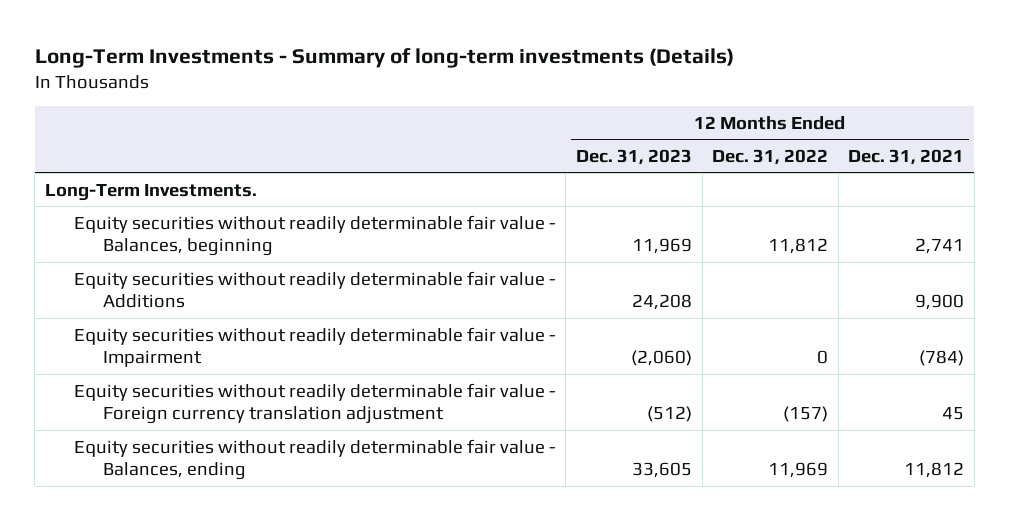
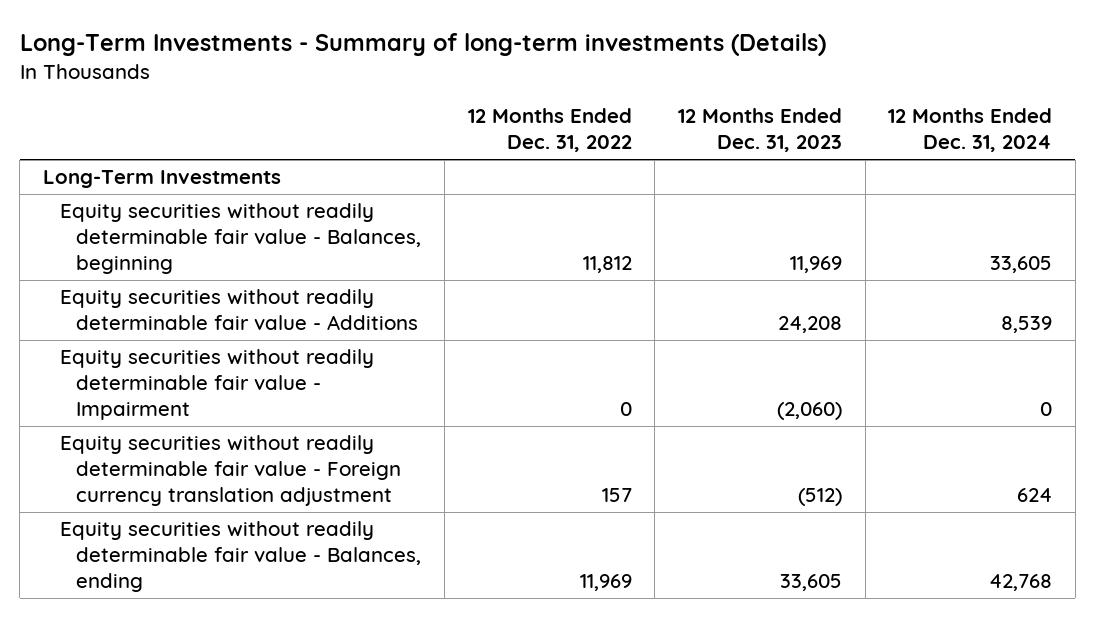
[848,148,965,165] Dec. 31, 2021 -> none
none -> [888,108,1053,153] 12 Months Ended Dec. 31, 2024
[44,183,257,201] Long-Term Investments. -> [42,170,281,189] Long-Term Investments
[783,406,829,423] (157) -> [601,488,632,503] 157

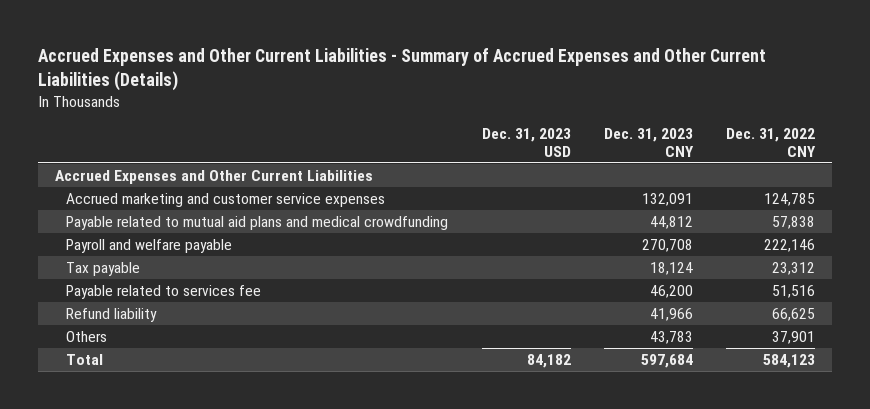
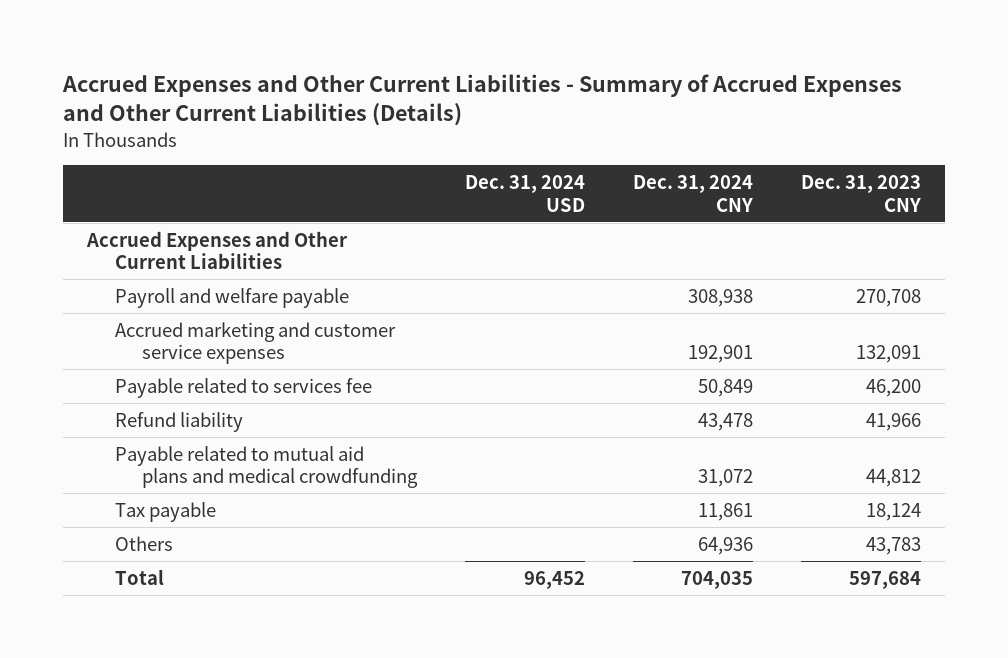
[481,128,571,157] Dec. 31, 2023 USD -> none
[726,128,817,157] Dec. 31, 2022 CNY -> none
none -> [465,174,586,212] Dec. 31, 2024 USD
none -> [633,174,754,212] Dec. 31, 2024 CNY
[66,192,386,207] Accrued marketing and customer service expenses -> [114,321,396,365] Accrued marketing and customer service expenses
[66,215,449,230] Payable related to mutual aid plans and medical crowdfunding -> [114,445,419,489] Payable related to mutual aid plans and medical crowdfunding
[66,261,141,276] Tax payable -> [114,501,216,522] Tax payable

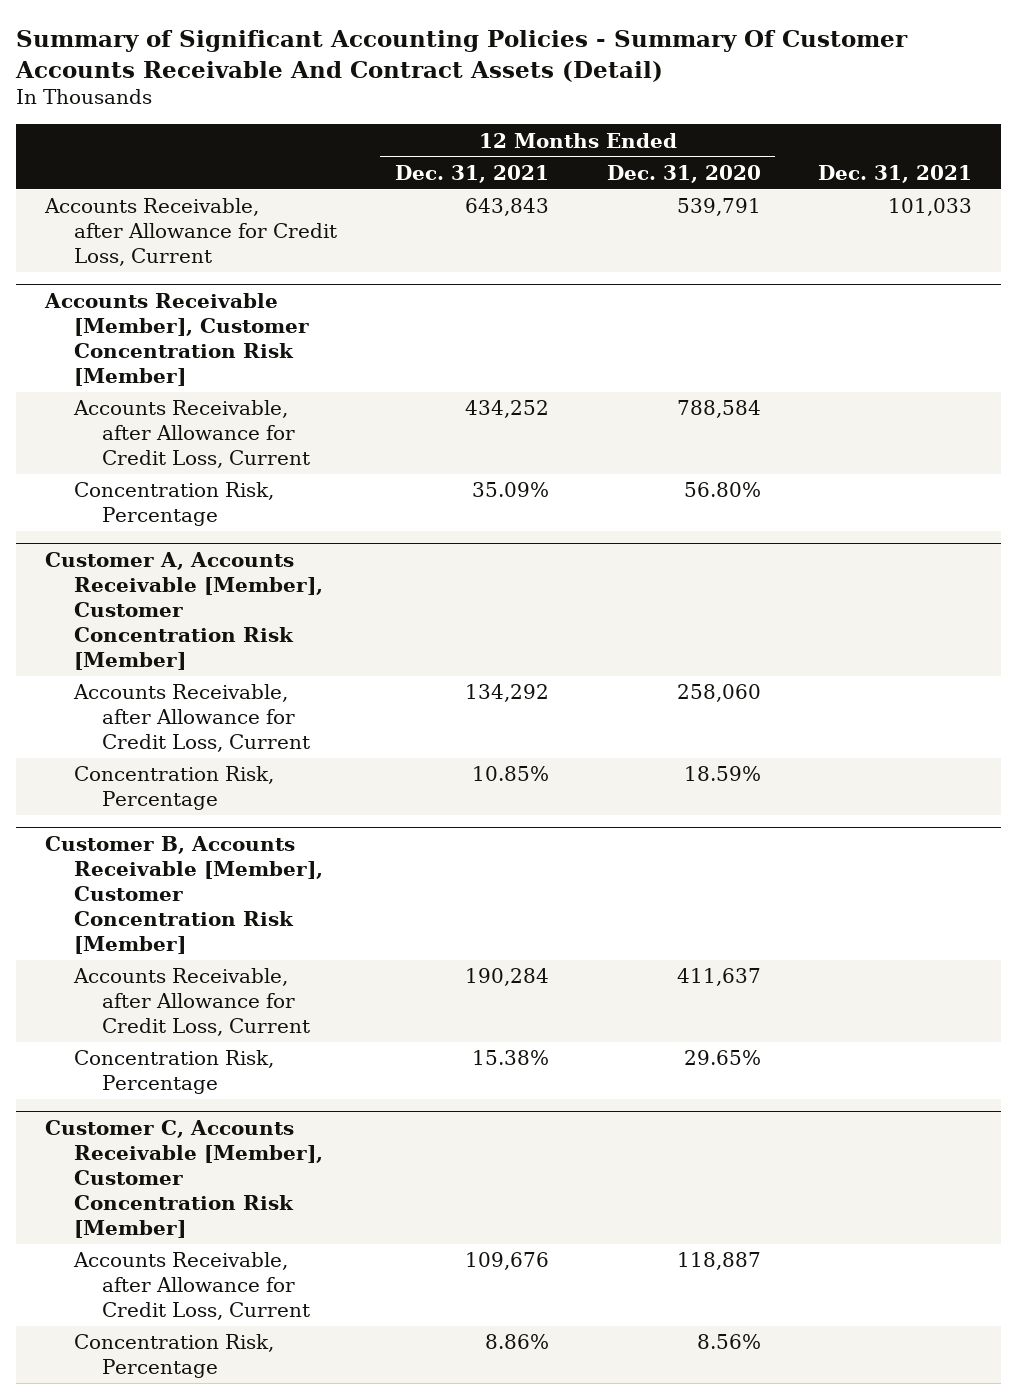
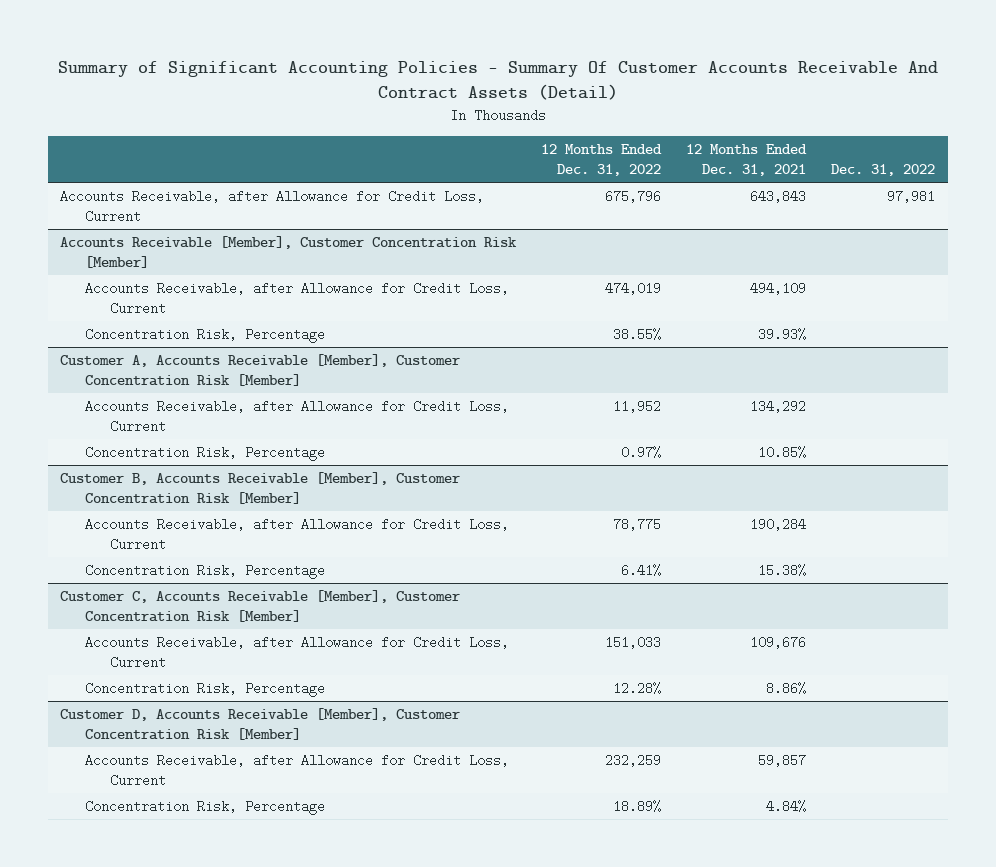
[606,164,761,183] Dec. 31, 2020 -> none
[818,164,973,183] Dec. 31, 2021 -> none
none -> [541,143,663,177] 12 Months Ended Dec. 31, 2022
none -> [831,164,936,177] Dec. 31, 2022
[464,400,549,419] 434,252 -> [750,281,807,295] 494,109
[471,482,549,498] 35.09% -> [758,327,807,341] 39.93%
none -> [60,707,461,741] Customer D, Accounts Receivable [Member], Customer Concentration Risk [Member]
none -> [85,753,510,788] Accounts Receivable, after Allowance for Credit Loss, Current
none -> [85,799,326,815] Concentration Risk, Percentage

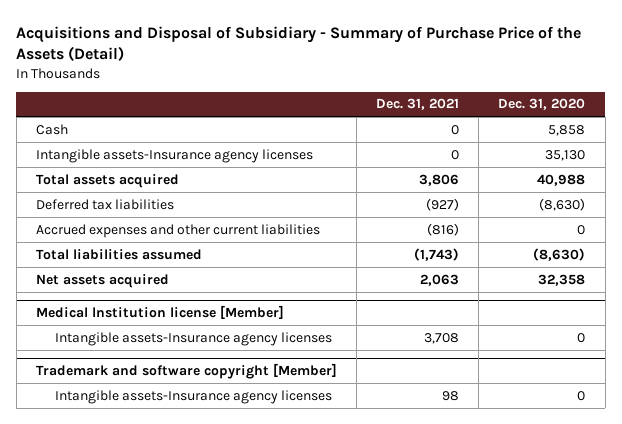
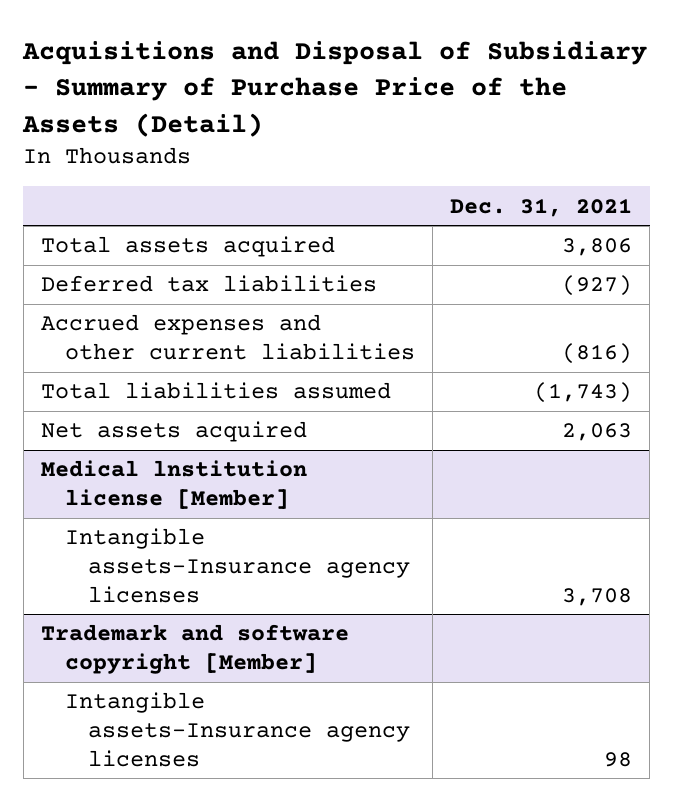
[498,98,586,111] Dec. 31, 2020 -> none
[36,123,69,135] Cash -> none
[36,148,314,163] Intangible assets-Insurance agency licenses -> none

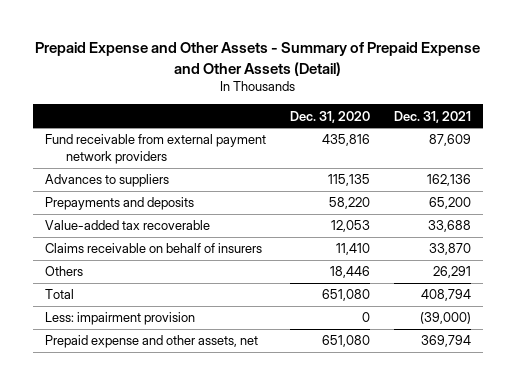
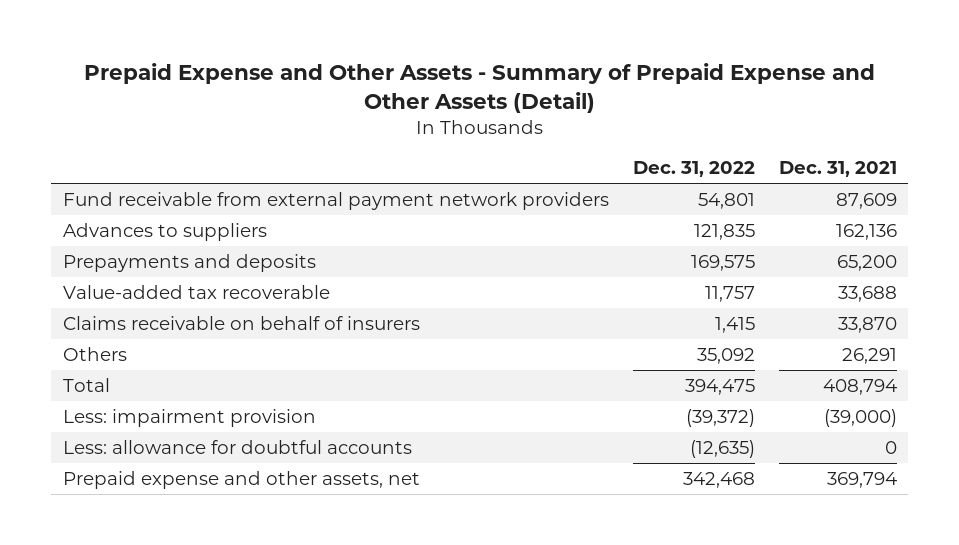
[290,110,371,123] Dec. 31, 2020 -> none
none -> [632,161,755,178] Dec. 31, 2022
none -> [62,440,412,455] Less: allowance for doubtful accounts

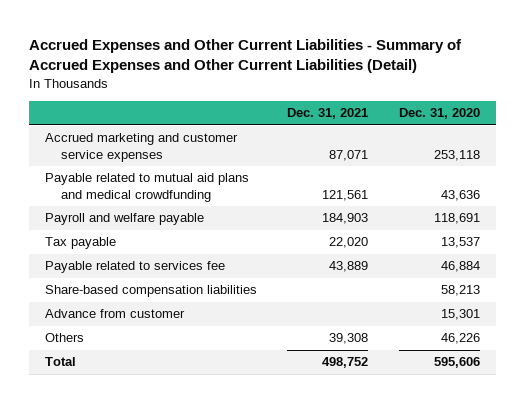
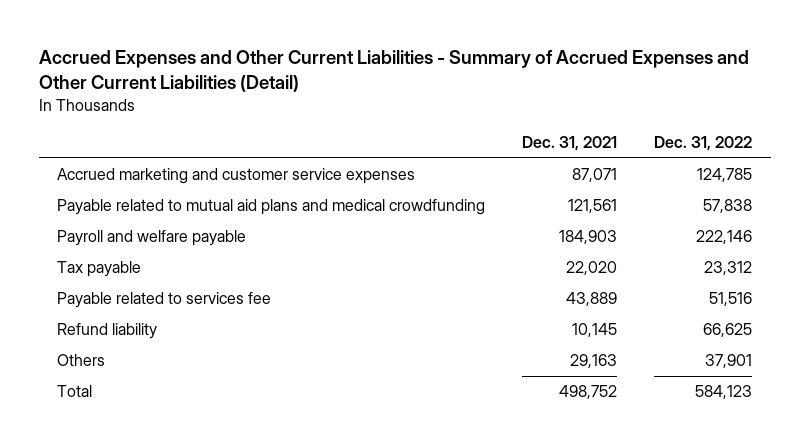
[399,108,481,120] Dec. 31, 2020 -> none
none -> [654,136,753,152] Dec. 31, 2022
[44,285,257,298] Share-based compensation liabilities -> none
[44,309,185,319] Advance from customer -> none
none -> [57,323,158,340] Refund liability
[329,333,369,345] 39,308 -> [570,354,618,369] 29,163

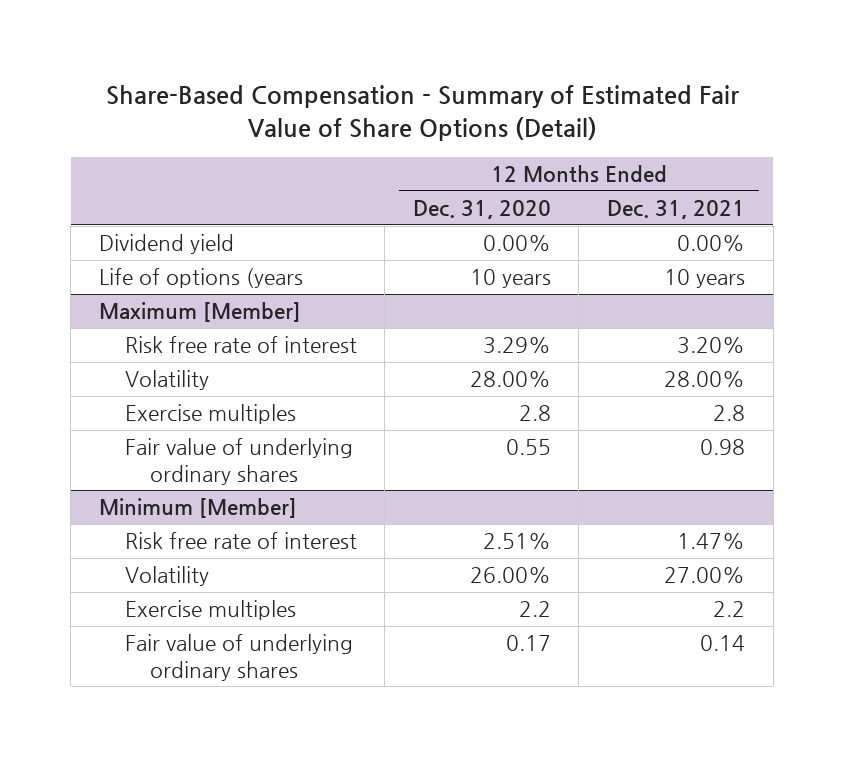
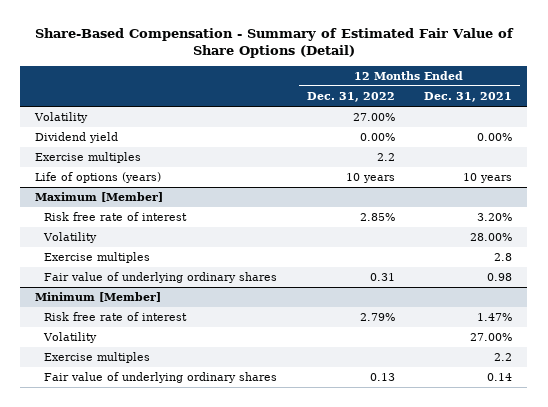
[412,199,551,219] Dec. 31, 2020 -> none
none -> [306,92,395,103] Dec. 31, 2022
none -> [34,112,89,124] Volatility
none -> [35,152,142,164] Exercise multiples
[99,268,304,289] Life of options (years -> [35,172,162,184] Life of options (years)

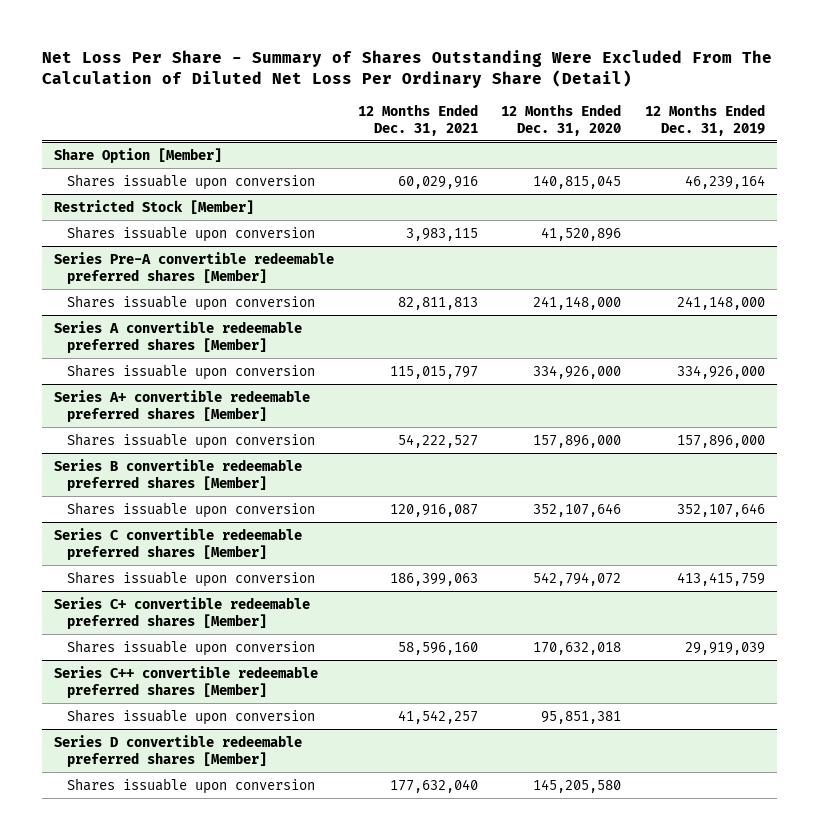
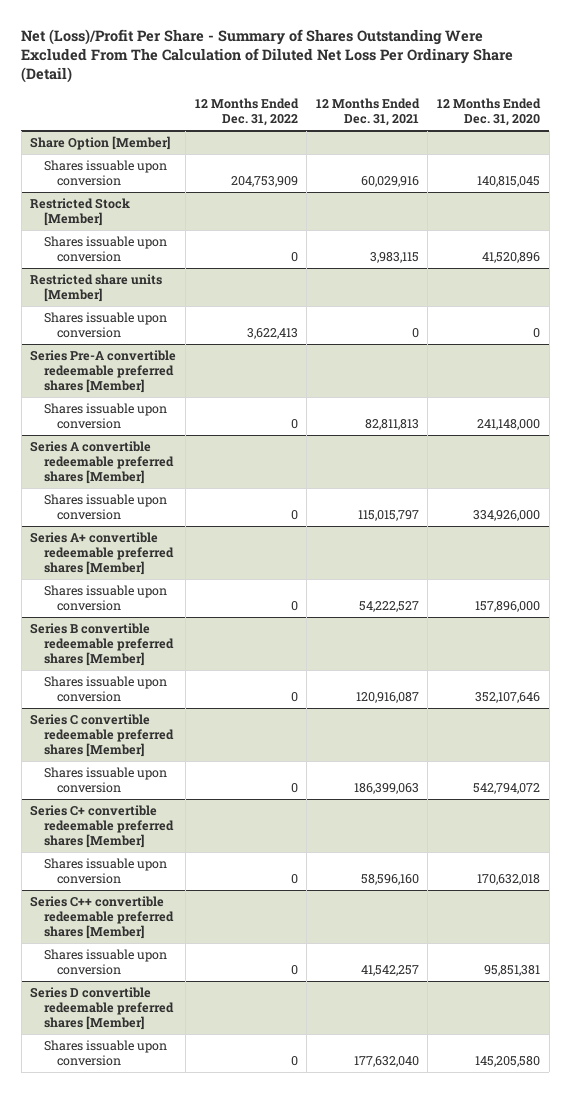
[41,50,772,89] Net Loss Per Share - Summary of Shares Outstanding Were Excluded From The Calculation of Diluted Net Loss Per Ordinary Share (Detail) -> [21,28,514,84] Net (Loss)/Profit Per Share - Summary of Shares Outstanding Were Excluded From The Calculation of Diluted Net Loss Per Ordinary Share (Detail)
[645,103,766,136] 12 Months Ended Dec. 31, 2019 -> none
none -> [194,98,299,126] 12 Months Ended Dec. 31, 2022
none -> [30,274,163,303] Restricted share units [Member]
none -> [43,312,167,339] Shares issuable upon conversion

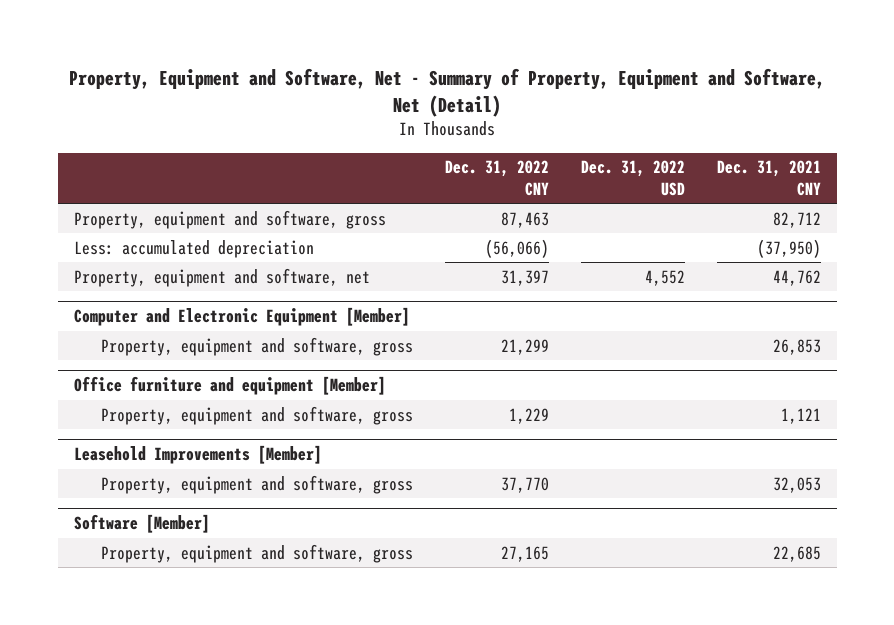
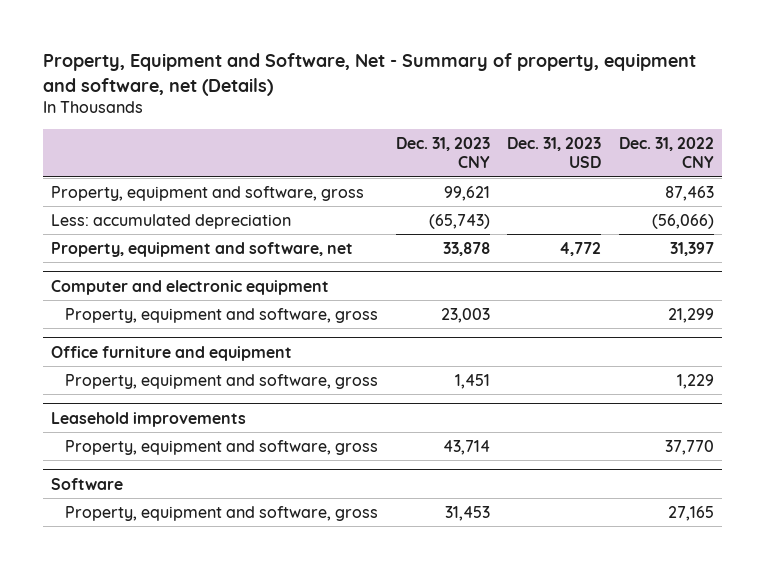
[69,67,826,117] Property, Equipment and Software, Net - Summary of Property, Equipment and Software, Net (Detail) -> [42,53,696,96] Property, Equipment and Software, Net - Summary of property, equipment and software, net (Details)
[580,160,685,196] Dec. 31, 2022 USD -> none
[716,160,821,196] Dec. 31, 2021 CNY -> none
none -> [395,136,490,169] Dec. 31, 2023 CNY
none -> [507,136,602,169] Dec. 31, 2023 USD
[73,307,410,327] Computer and Electronic Equipment [Member] -> [51,279,330,295] Computer and electronic equipment
[73,376,386,396] Office furniture and equipment [Member] -> [51,345,293,361] Office furniture and equipment
[73,445,322,465] Leasehold Improvements [Member] -> [51,411,247,427] Leasehold improvements
[73,514,210,534] Software [Member] -> [51,477,124,490] Software

